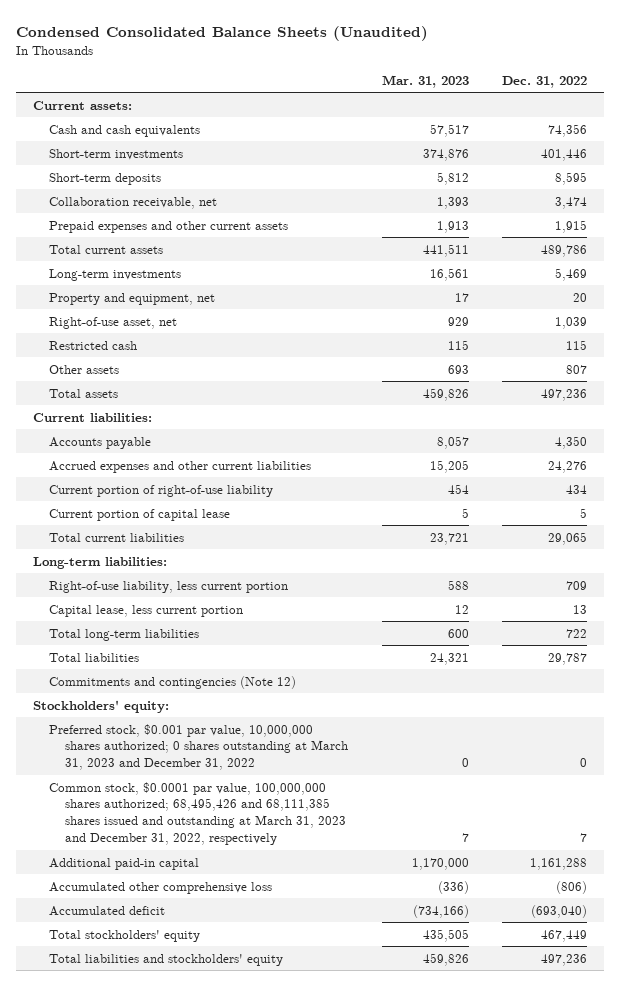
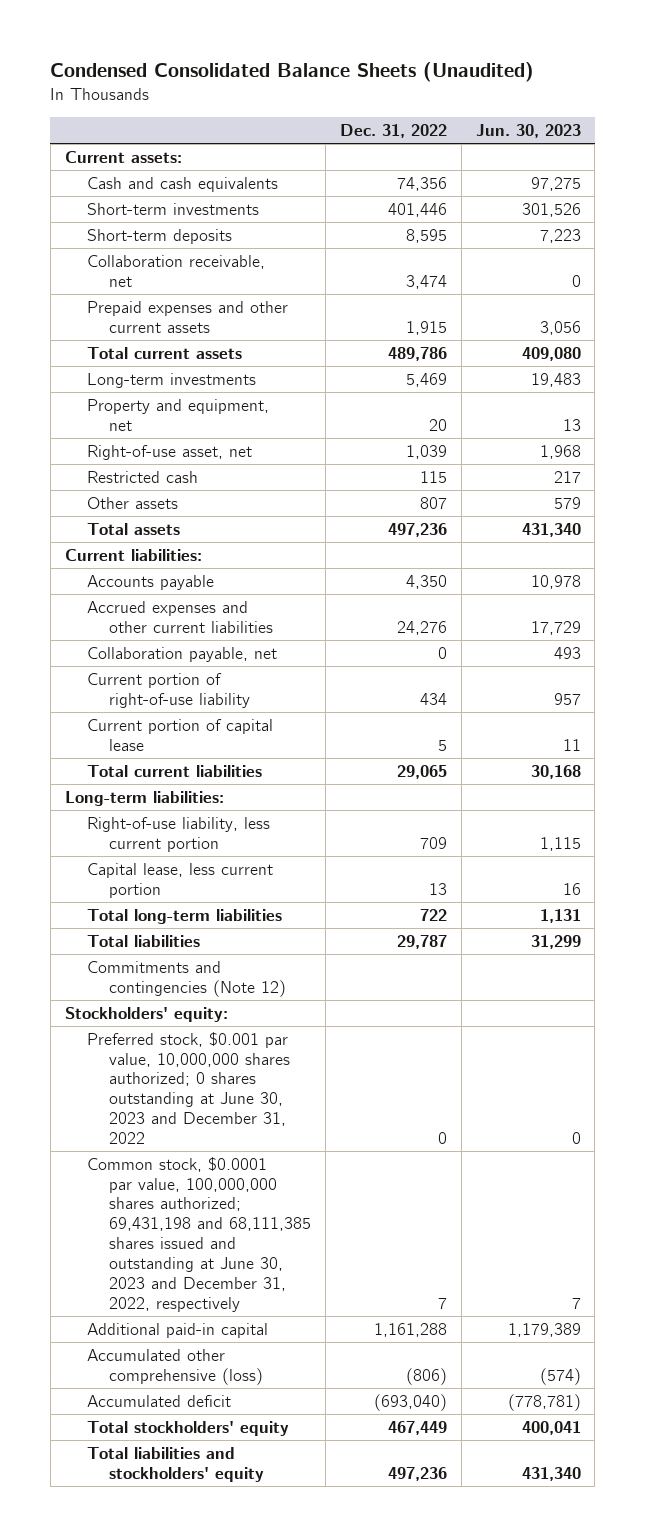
[381,74,469,88] Mar. 31, 2023 -> none
none -> [475,124,581,139] Jun. 30, 2023
none -> [87,646,278,662] Collaboration payable, net
[49,723,349,771] Preferred stock, $0.001 par value, 10,000,000 shares authorized; 0 shares outstanding at March 31, 2023 and December 31, 2022 -> [87,1031,291,1144] Preferred stock, $0.001 par value, 10,000,000 shares authorized; 0 shares outstanding at June 30, 2023 and December 31, 2022
[49,781,347,845] Common stock, $0.0001 par value, 100,000,000 shares authorized; 68,495,426 and 68,111,385 shares issued and outstanding at March 31, 2023 and December 31, 2022, respectively -> [87,1156,312,1312] Common stock, $0.0001 par value, 100,000,000 shares authorized; 69,431,198 and 68,111,385 shares issued and outstanding at June 30, 2023 and December 31, 2022, respectively
[49,881,273,894] Accumulated other comprehensive loss -> [87,1348,264,1385] Accumulated other comprehensive (loss)

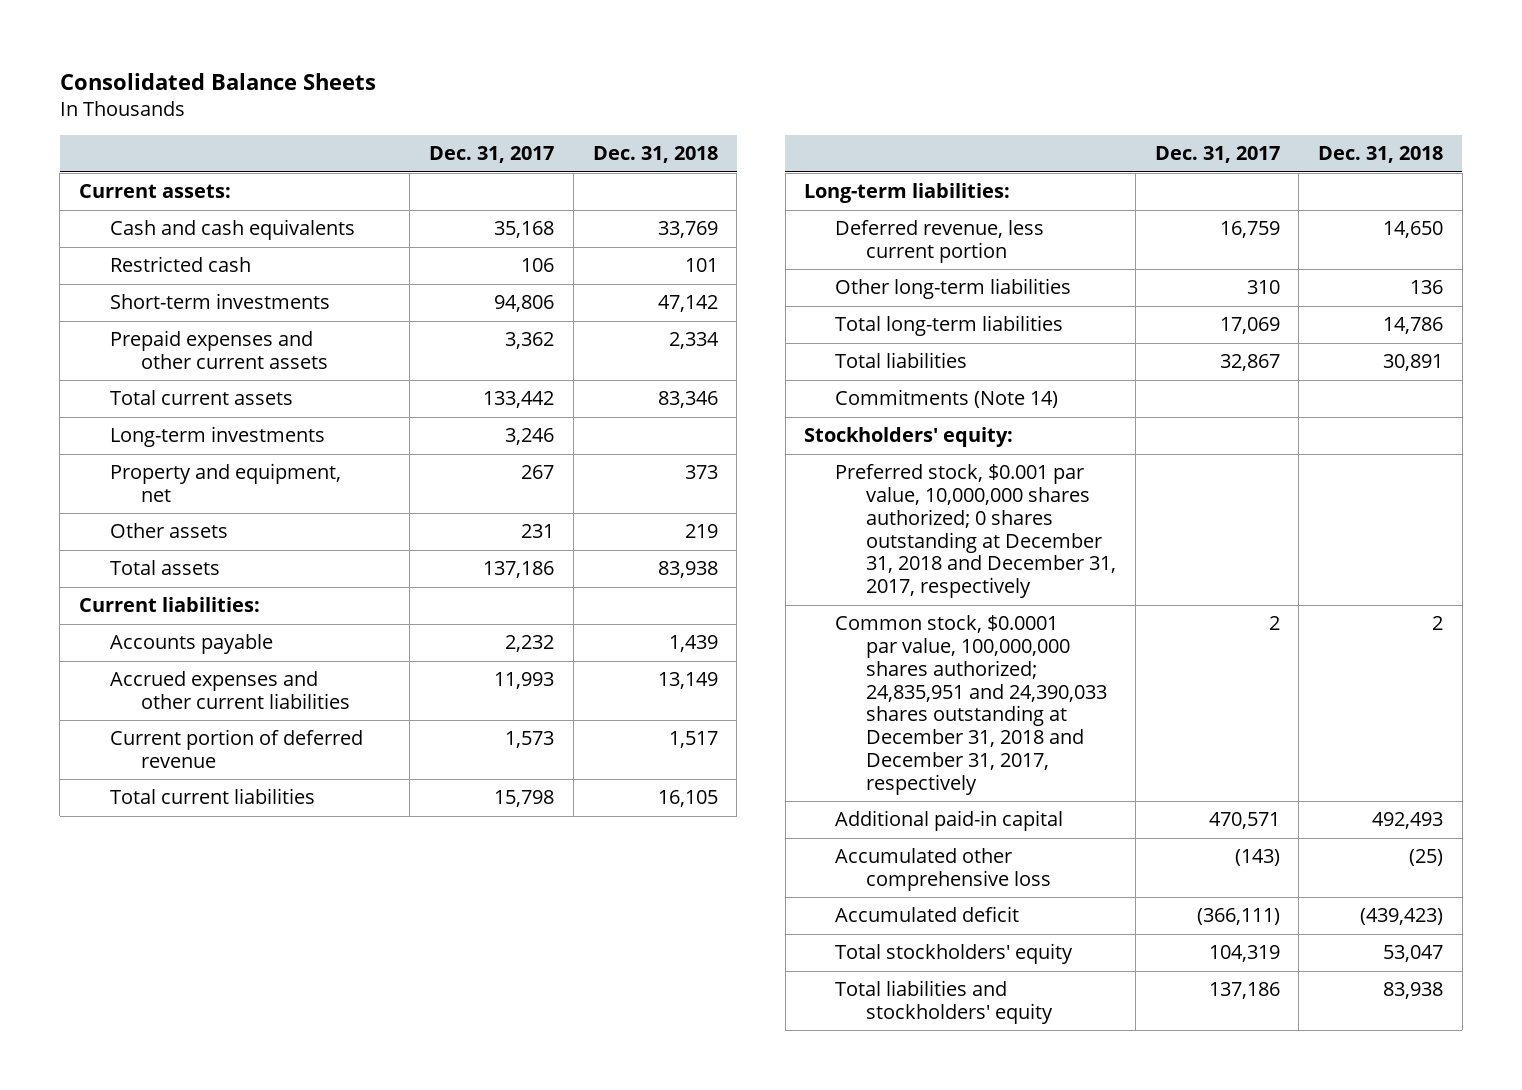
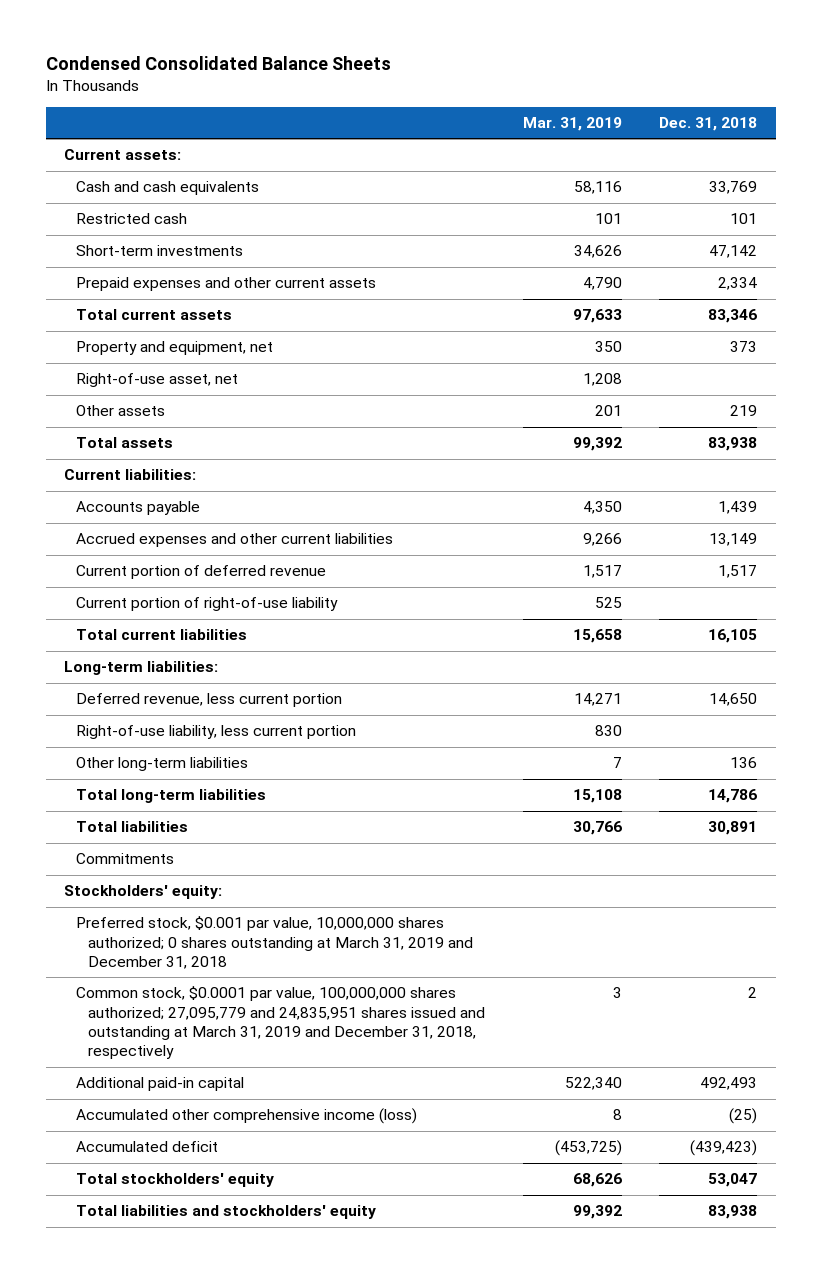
[59,72,376,90] Consolidated Balance Sheets -> [45,55,391,70] Condensed Consolidated Balance Sheets
[429,146,555,164] Dec. 31, 2017 -> none
none -> [522,116,622,131] Mar. 31, 2019
[109,426,325,448] Long-term investments -> none
none -> [76,373,239,388] Right-of-use asset, net
none -> [76,597,339,612] Current portion of right-of-use liability
none -> [76,725,357,740] Right-of-use liability, less current portion
[835,389,1059,409] Commitments (Note 14) -> [76,853,175,865] Commitments
[835,464,1116,599] Preferred stock, $0.001 par value, 10,000,000 shares authorized; 0 shares outstanding at December 31, 2018 and December 31, 2017, respectively -> [76,916,473,970] Preferred stock, $0.001 par value, 10,000,000 shares authorized; 0 shares outstanding at March 31, 2019 and December 31, 2018
[835,615,1107,795] Common stock, $0.0001 par value, 100,000,000 shares authorized; 24,835,951 and 24,390,033 shares outstanding at December 31, 2018 and December 31, 2017, respectively -> [76,986,485,1060] Common stock, $0.0001 par value, 100,000,000 shares authorized; 27,095,779 and 24,835,951 shares issued and outstanding at March 31, 2019 and December 31, 2018, respectively
[835,848,1051,891] Accumulated other comprehensive loss -> [76,1108,418,1125] Accumulated other comprehensive income (loss)

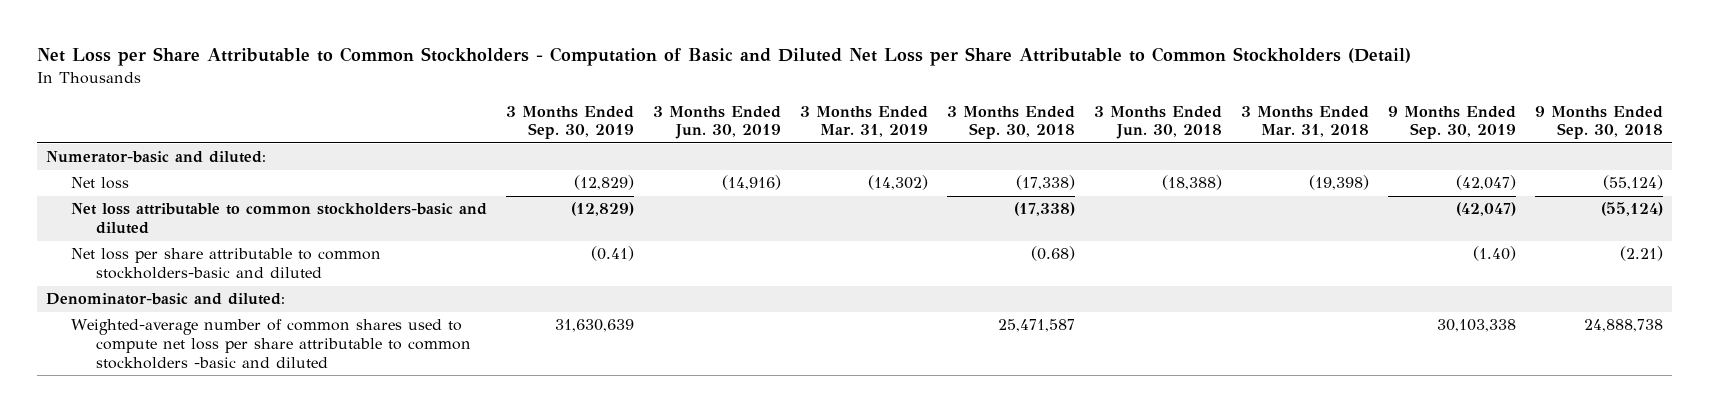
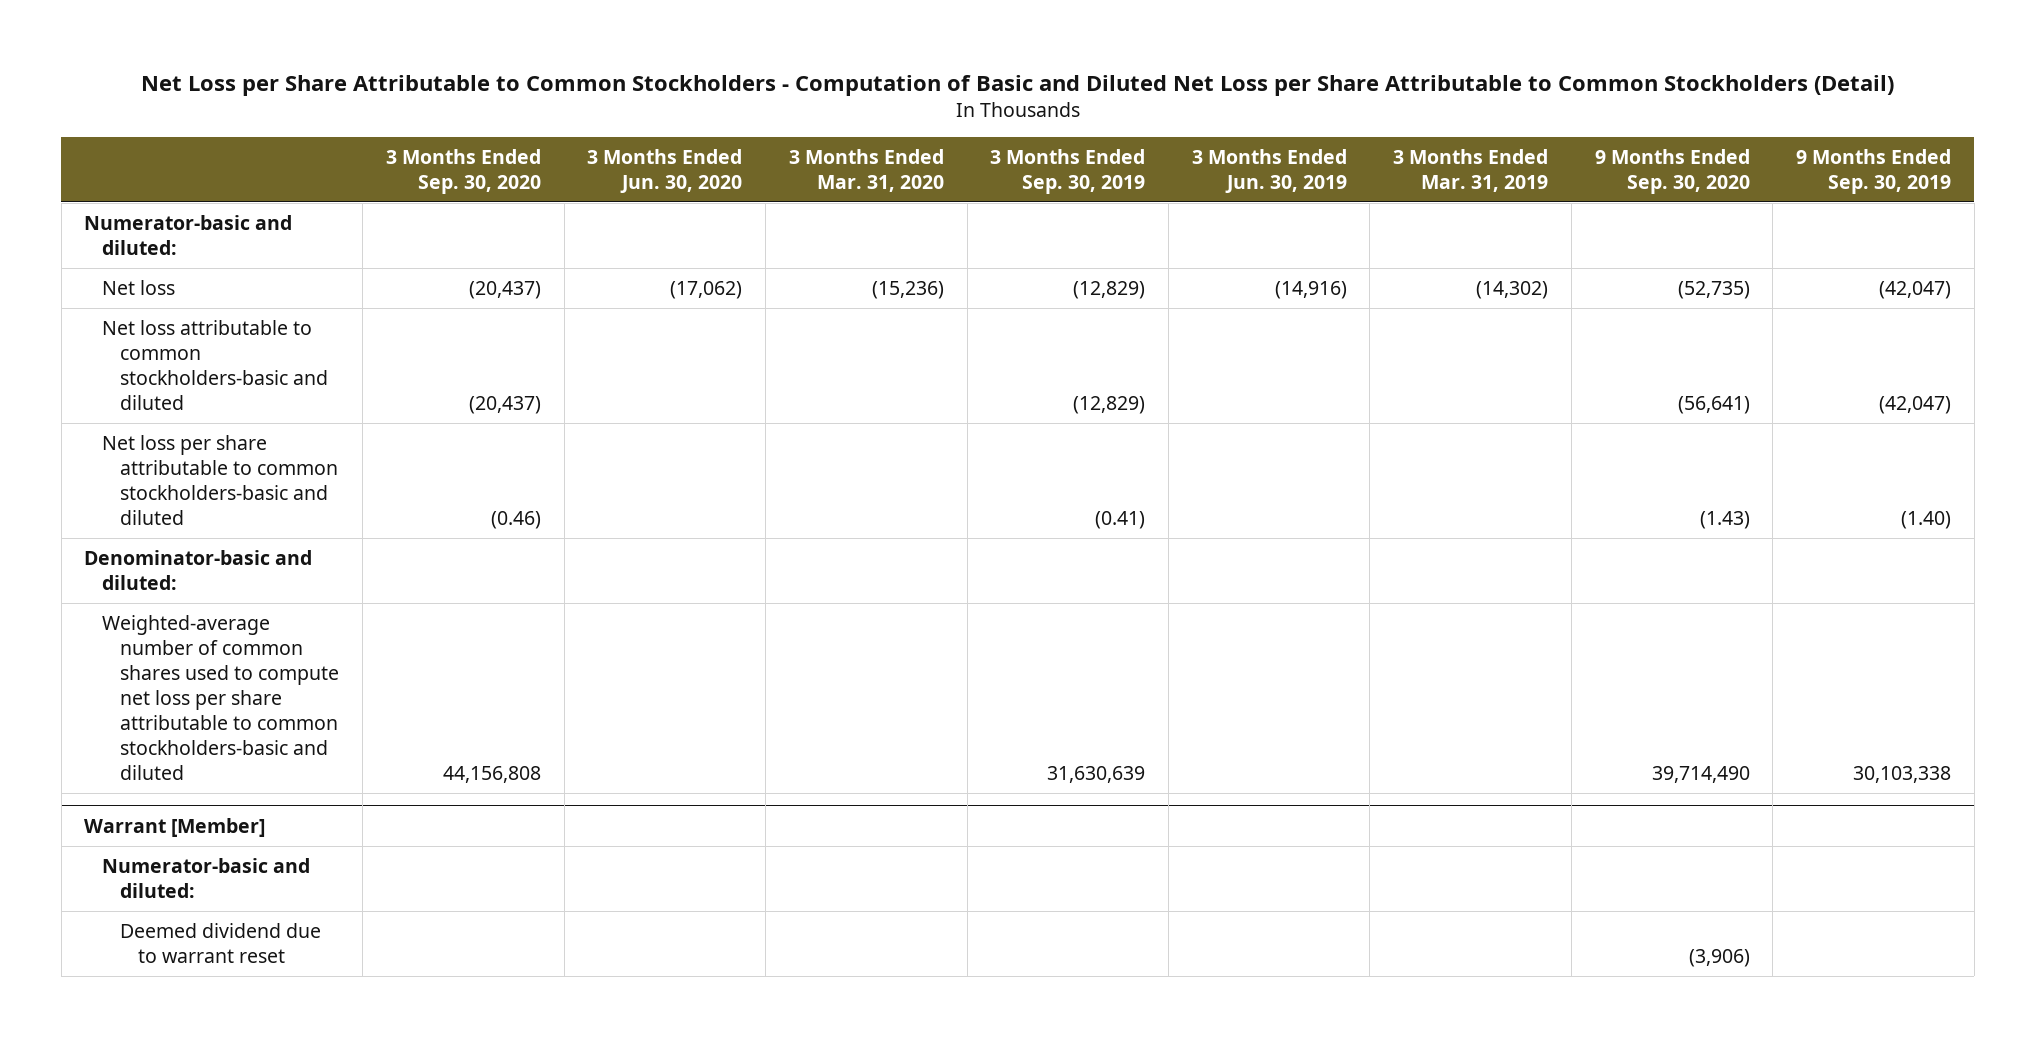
[946,105,1075,140] 3 Months Ended Sep. 30, 2018 -> none
[1093,105,1222,140] 3 Months Ended Jun. 30, 2018 -> none
[1240,105,1369,138] 3 Months Ended Mar. 31, 2018 -> none
[1534,105,1663,140] 9 Months Ended Sep. 30, 2018 -> none
none -> [385,148,541,194] 3 Months Ended Sep. 30, 2020
none -> [587,148,743,193] 3 Months Ended Jun. 30, 2020
none -> [788,148,944,192] 3 Months Ended Mar. 31, 2020
none -> [1594,148,1750,194] 9 Months Ended Sep. 30, 2020
[71,319,472,369] Weighted-average number of common shares used to compute net loss per share attributable to common stockholders -basic and diluted -> [102,615,340,780] Weighted-average number of common shares used to compute net loss per share attributable to common stockholders-basic and diluted
none -> [84,817,266,837] Warrant [Member]
none -> [102,858,311,899] Numerator-basic and diluted:
none -> [120,923,322,964] Deemed dividend due to warrant reset

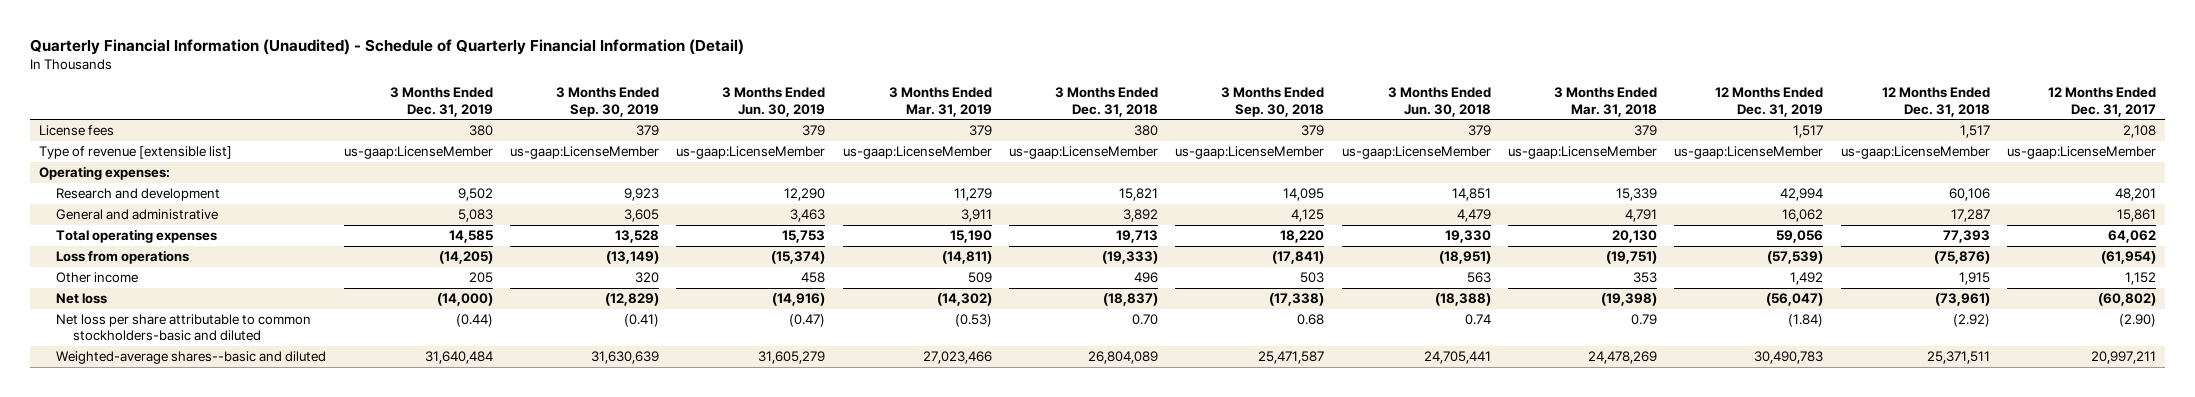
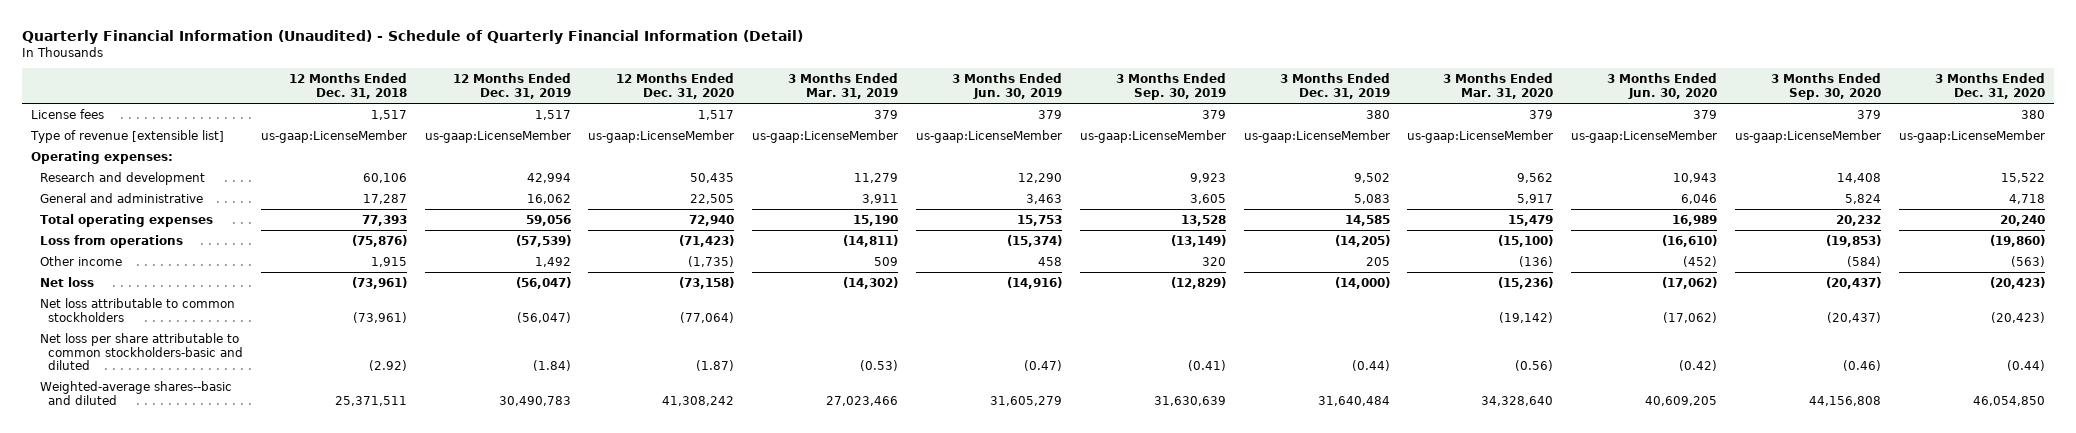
[1055,87,1159,117] 3 Months Ended Dec. 31, 2018 -> none
[1221,87,1325,117] 3 Months Ended Sep. 30, 2018 -> none
[1387,87,1491,117] 3 Months Ended Jun. 30, 2018 -> none
[1554,87,1658,117] 3 Months Ended Mar. 31, 2018 -> none
[2048,87,2157,117] 12 Months Ended Dec. 31, 2017 -> none
none -> [616,73,735,99] 12 Months Ended Dec. 31, 2020
none -> [1443,73,1554,99] 3 Months Ended Mar. 31, 2020
none -> [1607,73,1718,99] 3 Months Ended Jun. 30, 2020
none -> [1770,73,1881,100] 3 Months Ended Sep. 30, 2020
none -> [1934,73,2045,99] 3 Months Ended Dec. 31, 2020
none -> [39,297,235,322] Net loss attributable to common stockholders

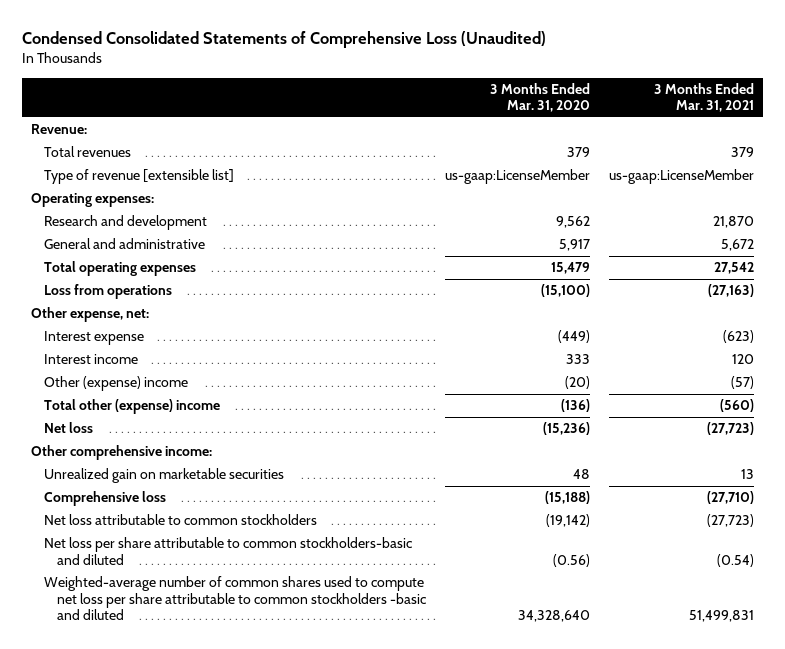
[22,29,804,44] Quarterly Financial Information (Unaudited) - Schedule of Quarterly Financial Information (Detail) -> [22,31,547,49] Condensed Consolidated Statements of Comprehensive Loss (Unaudited)
[288,73,407,99] 12 Months Ended Dec. 31, 2018 -> none
[452,73,571,99] 12 Months Ended Dec. 31, 2019 -> none
[616,73,735,99] 12 Months Ended Dec. 31, 2020 -> none
[788,73,899,99] 3 Months Ended Mar. 31, 2019 -> none
[952,73,1063,99] 3 Months Ended Jun. 30, 2019 -> none
[1115,73,1226,100] 3 Months Ended Sep. 30, 2019 -> none
[1279,73,1390,99] 3 Months Ended Dec. 31, 2019 -> none
[1607,73,1718,99] 3 Months Ended Jun. 30, 2020 -> none
[1770,73,1881,100] 3 Months Ended Sep. 30, 2020 -> none
[1934,73,2045,99] 3 Months Ended Dec. 31, 2020 -> none
none -> [653,83,754,113] 3 Months Ended Mar. 31, 2021
none -> [31,124,88,135] Revenue:
[31,108,105,119] License fees -> [44,146,132,158] Total revenues
none -> [31,307,150,323] Other expense, net:
none -> [44,331,145,346] Interest expense
none -> [44,354,139,365] Interest income
none -> [44,376,189,392] Other (expense) income
[39,255,122,266] Other income -> [44,399,221,415] Total other (expense) income
none -> [31,445,213,461] Other comprehensive income:
none -> [44,468,285,484] Unrealized gain on marketable securities
none -> [44,491,167,507] Comprehensive loss
[39,380,232,405] Weighted-average shares--basic and diluted -> [44,576,427,621] Weighted-average number of common shares used to compute net loss per share attributable to common stockholders -basic and diluted

